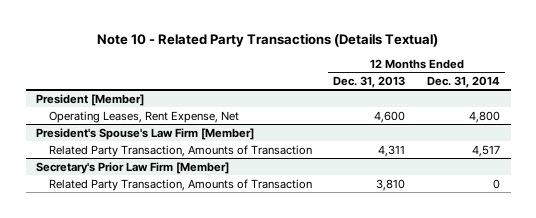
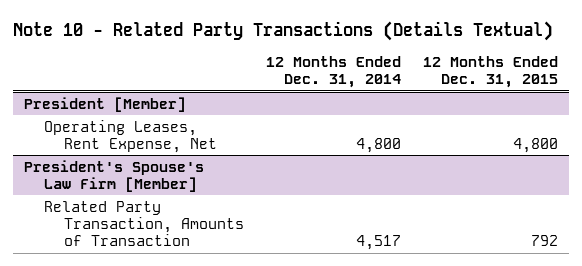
[333,75,406,88] Dec. 31, 2013 -> none
none -> [422,55,558,89] 12 Months Ended Dec. 31, 2015
[36,161,230,174] Secretary's Prior Law Firm [Member] -> none
[48,178,312,191] Related Party Transaction, Amounts of Transaction -> none

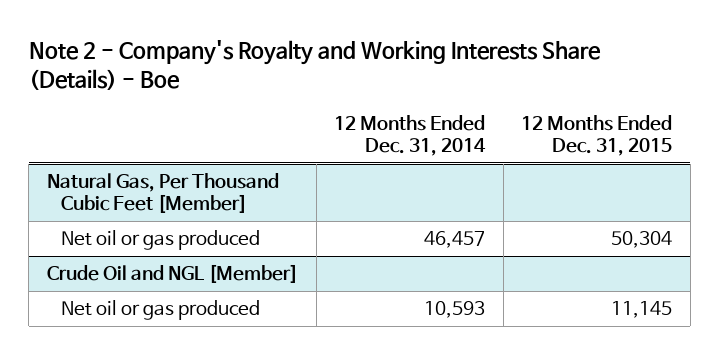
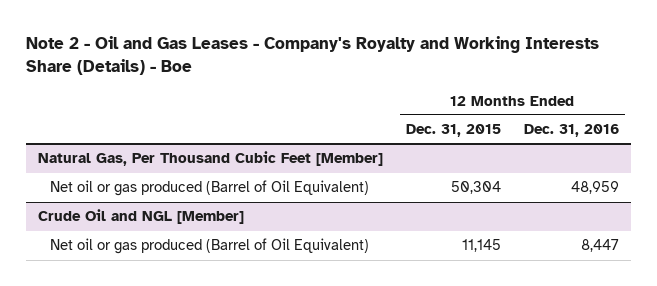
[28,39,601,91] Note 2 - Company's Royalty and Working Interests Share (Details) - Boe -> [26,35,600,75] Note 2 - Oil and Gas Leases - Company's Royalty and Working Interests Share (Details) - Boe
[334,115,487,156] 12 Months Ended Dec. 31, 2014 -> none
none -> [524,124,620,138] Dec. 31, 2016
[61,230,261,251] Net oil or gas produced -> [49,180,369,197] Net oil or gas produced (Barrel of Oil Equivalent)
[61,300,261,321] Net oil or gas produced -> [49,238,369,255] Net oil or gas produced (Barrel of Oil Equivalent)

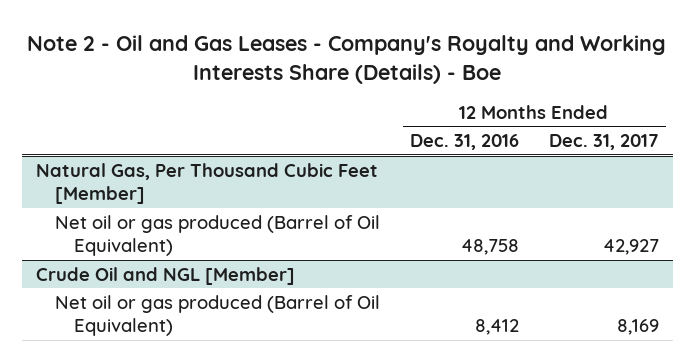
[405,124,501,138] Dec. 31, 2015 -> none
none -> [548,134,659,151] Dec. 31, 2017
[571,181,620,195] 48,959 -> [460,239,519,256] 48,758
[581,239,620,253] 8,447 -> [474,319,519,336] 8,412

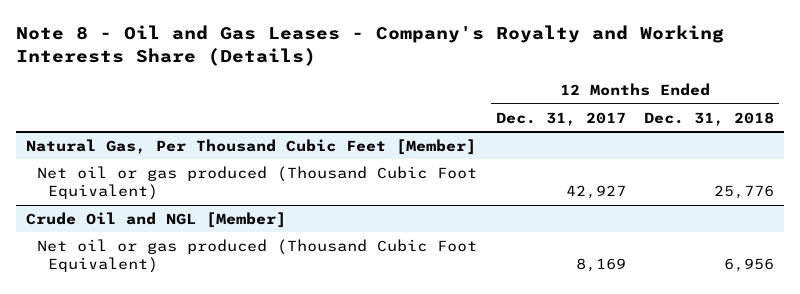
[27,34,667,84] Note 2 - Oil and Gas Leases - Company's Royalty and Working Interests Share (Details) - Boe -> [16,25,725,66] Note 8 - Oil and Gas Leases - Company's Royalty and Working Interests Share (Details)
[409,134,519,151] Dec. 31, 2016 -> none
none -> [644,111,775,126] Dec. 31, 2018
[55,214,381,257] Net oil or gas produced (Barrel of Oil Equivalent) -> [36,165,477,201] Net oil or gas produced (Thousand Cubic Foot Equivalent)
[55,294,381,337] Net oil or gas produced (Barrel of Oil Equivalent) -> [36,238,477,274] Net oil or gas produced (Thousand Cubic Foot Equivalent)

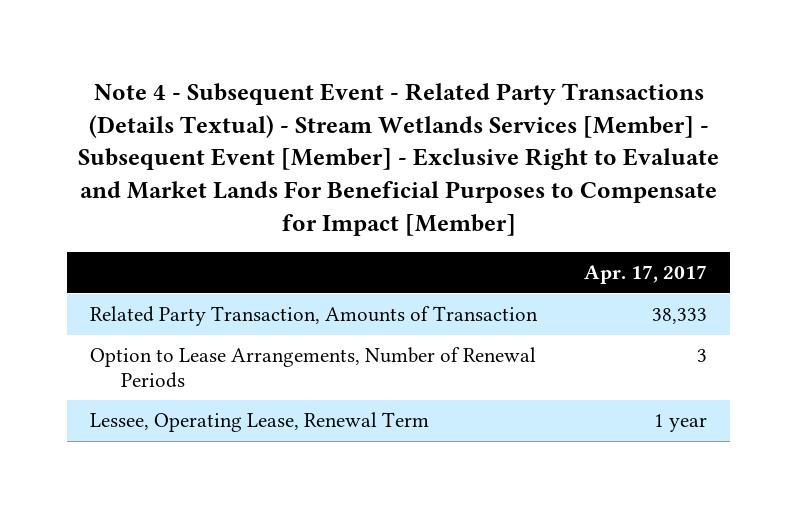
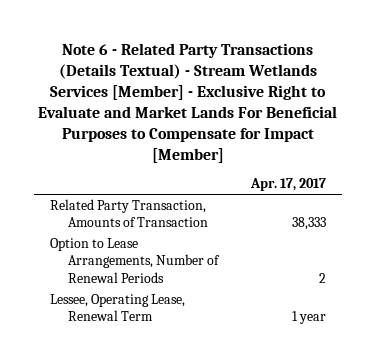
[77,82,719,237] Note 4 - Subsequent Event - Related Party Transactions (Details Textual) - Stream Wetlands Services [Member] - Subsequent Event [Member] - Exclusive Right to Evaluate and Market Lands For Beneficial Purposes to Compensate for Impact [Member] -> [37,43,337,163] Note 6 - Related Party Transactions (Details Textual) - Stream Wetlands Services [Member] - Exclusive Right to Evaluate and Market Lands For Beneficial Purposes to Compensate for Impact [Member]
[696,349,707,363] 3 -> [318,272,326,283] 2

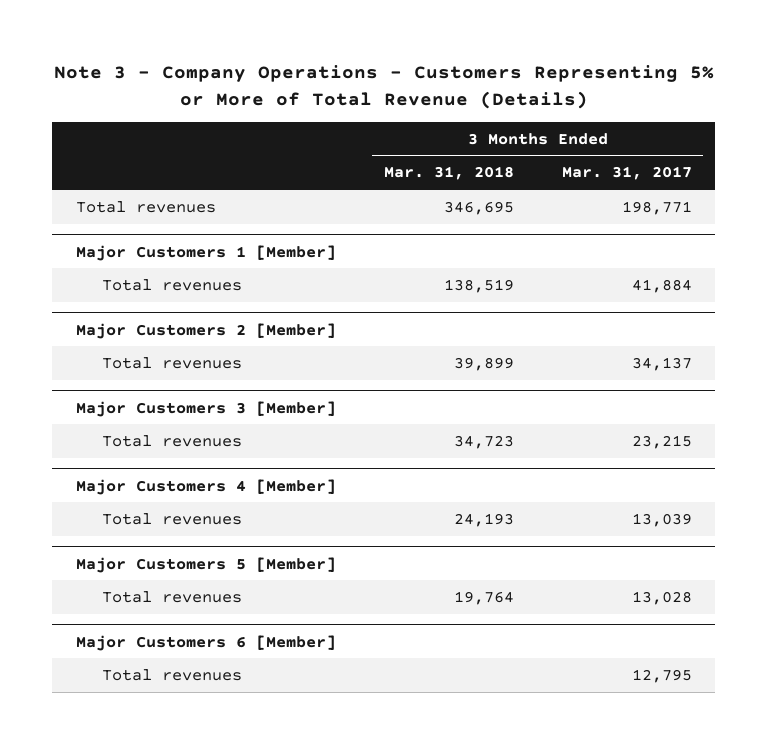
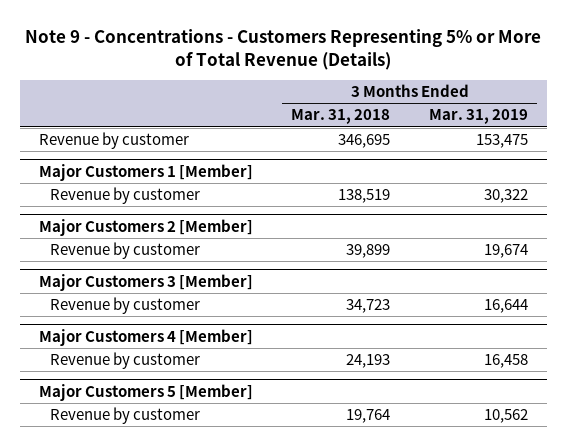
[53,65,714,109] Note 3 - Company Operations - Customers Representing 5% or More of Total Revenue (Details) -> [25,28,542,70] Note 9 - Concentrations - Customers Representing 5% or More of Total Revenue (Details)
[561,166,692,181] Mar. 31, 2017 -> none
none -> [428,109,528,125] Mar. 31, 2019
[76,200,217,213] Total revenues -> [38,131,189,149] Revenue by customer
[102,278,243,291] Total revenues -> [49,186,200,204] Revenue by customer
[102,356,243,369] Total revenues -> [49,241,200,259] Revenue by customer
[102,434,243,447] Total revenues -> [49,296,200,314] Revenue by customer
[102,512,243,525] Total revenues -> [49,351,200,369] Revenue by customer
[76,634,337,651] Major Customers 6 [Member] -> none
[102,668,243,681] Total revenues -> none
[102,590,243,603] Total revenues -> [49,406,200,424] Revenue by customer

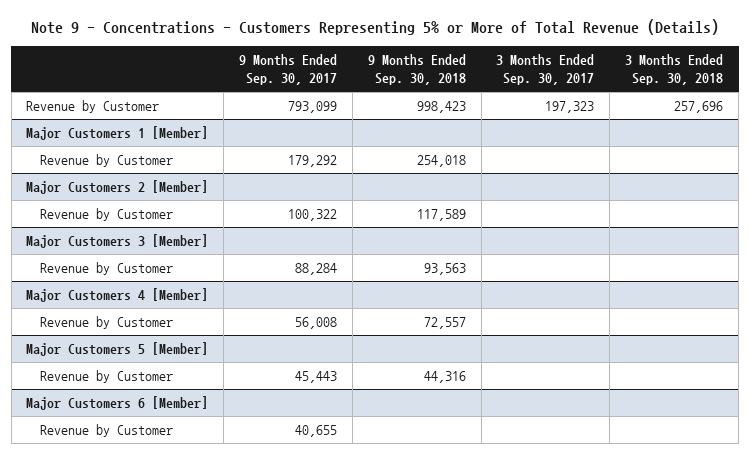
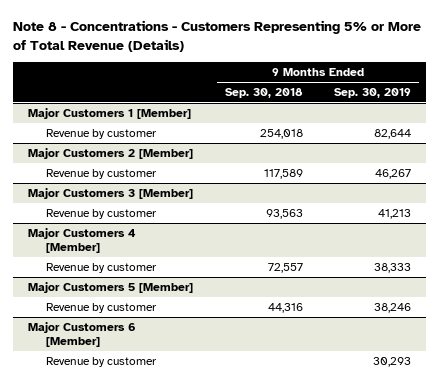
[30,19,719,36] Note 9 - Concentrations - Customers Representing 5% or More of Total Revenue (Details) -> [12,20,421,53] Note 8 - Concentrations - Customers Representing 5% or More of Total Revenue (Details)
[239,54,338,85] 9 Months Ended Sep. 30, 2017 -> none
[496,54,595,85] 3 Months Ended Sep. 30, 2017 -> none
[625,54,724,85] 3 Months Ended Sep. 30, 2018 -> none
none -> [333,88,411,99] Sep. 30, 2019
[26,100,160,114] Revenue by Customer -> none
[40,154,174,168] Revenue by Customer -> [45,129,157,140] Revenue by customer
[40,208,174,222] Revenue by Customer -> [45,169,157,180] Revenue by customer
[40,262,174,276] Revenue by Customer -> [45,209,157,220] Revenue by customer
[40,316,174,330] Revenue by Customer -> [45,263,157,274] Revenue by customer
[40,370,174,384] Revenue by Customer -> [45,303,157,314] Revenue by customer
[40,424,174,438] Revenue by Customer -> [45,357,157,368] Revenue by customer

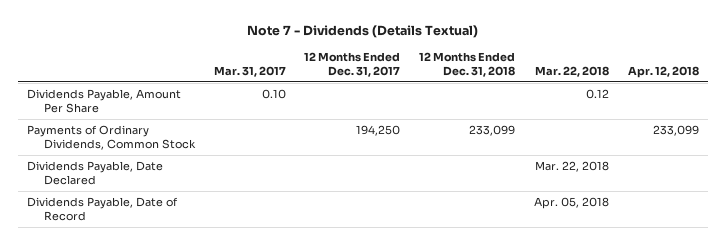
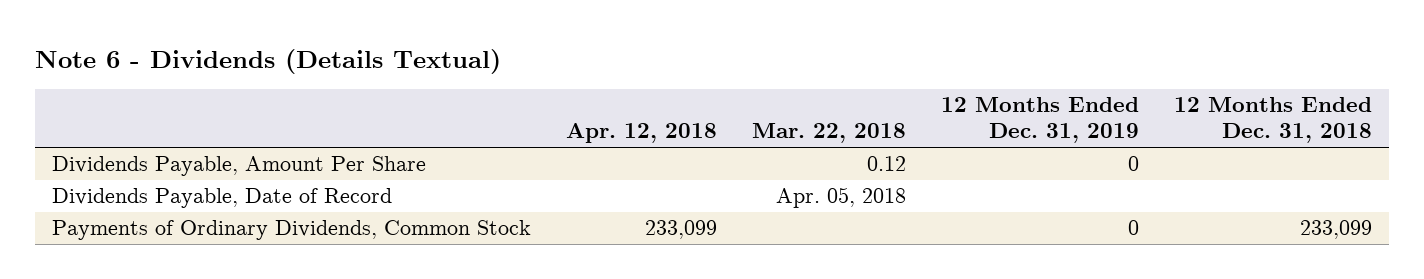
[246,24,478,38] Note 7 - Dividends (Details Textual) -> [34,48,501,74] Note 6 - Dividends (Details Textual)
[213,65,286,77] Mar. 31, 2017 -> none
[304,51,401,77] 12 Months Ended Dec. 31, 2017 -> none
none -> [940,97,1139,144] 12 Months Ended Dec. 31, 2019
[26,161,163,185] Dividends Payable, Date Declared -> none
[26,125,197,150] Payments of Ordinary Dividends, Common Stock -> [52,220,532,241] Payments of Ordinary Dividends, Common Stock

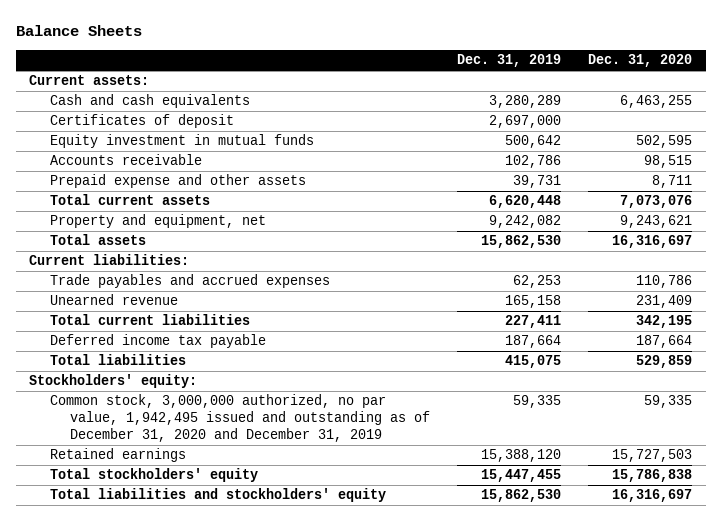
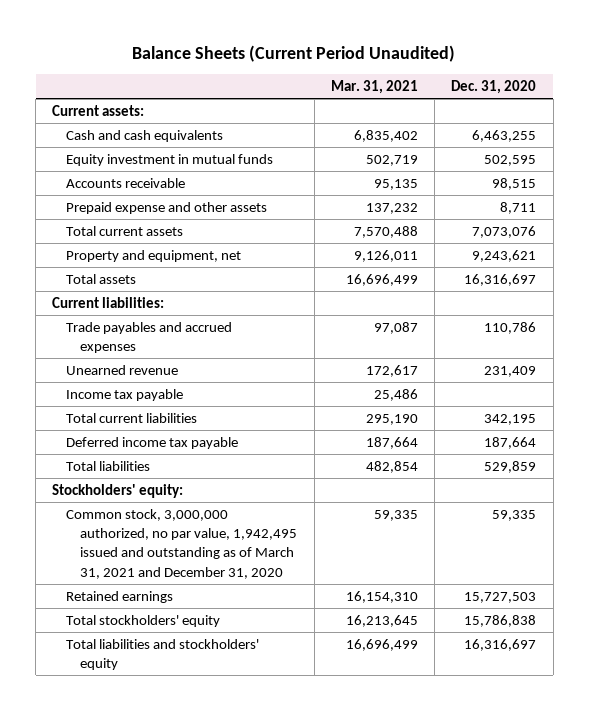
[15,25,142,37] Balance Sheets -> [132,45,456,63] Balance Sheets (Current Period Unaudited)
[457,54,562,68] Dec. 31, 2019 -> none
none -> [330,80,418,95] Mar. 31, 2021
[49,114,234,129] Certificates of deposit -> none
none -> [66,388,184,401] Income tax payable
[49,394,430,443] Common stock, 3,000,000 authorized, no par value, 1,942,495 issued and outstanding as of December 31, 2020 and December 31, 2019 -> [66,508,298,579] Common stock, 3,000,000 authorized, no par value, 1,942,495 issued and outstanding as of March 31, 2021 and December 31, 2020

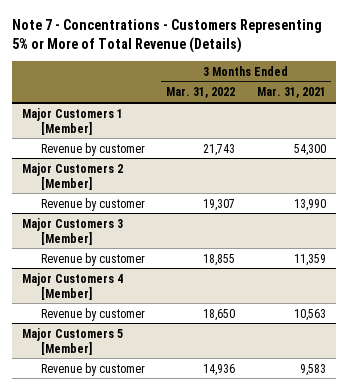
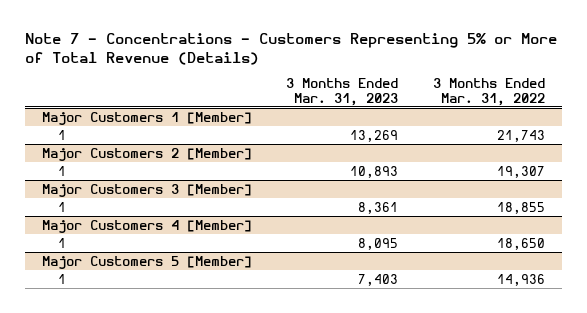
[256,87,326,99] Mar. 31, 2021 -> none
none -> [286,78,399,106] 3 Months Ended Mar. 31, 2023
[40,142,145,156] Revenue by customer -> [58,129,67,140] 1
[40,197,145,211] Revenue by customer -> [58,165,67,176] 1
[40,252,145,266] Revenue by customer -> [58,201,67,212] 1
[40,307,145,321] Revenue by customer -> [58,237,67,248] 1
[40,362,145,376] Revenue by customer -> [58,273,67,284] 1

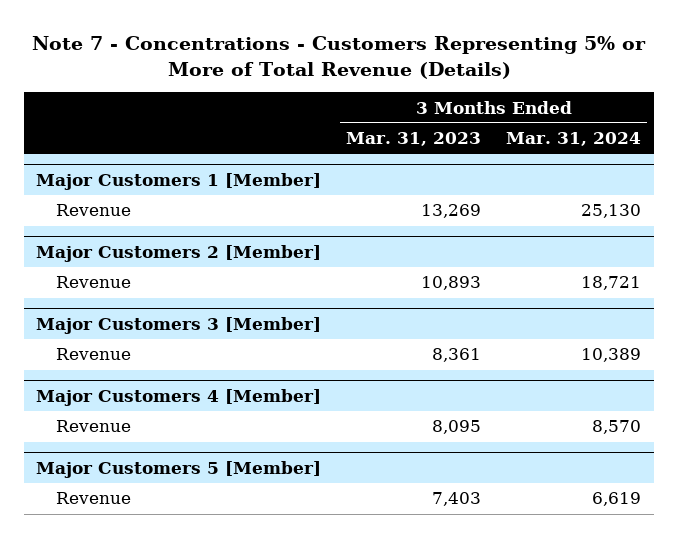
[432,78,545,106] 3 Months Ended Mar. 31, 2022 -> none
none -> [506,132,642,147] Mar. 31, 2024
[58,129,67,140] 1 -> [56,204,132,217] Revenue
[58,165,67,176] 1 -> [56,276,132,289] Revenue
[58,201,67,212] 1 -> [56,348,132,361] Revenue
[58,237,67,248] 1 -> [56,420,132,433] Revenue
[58,273,67,284] 1 -> [56,492,132,505] Revenue

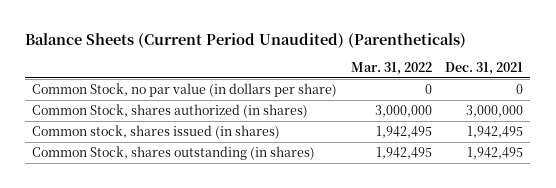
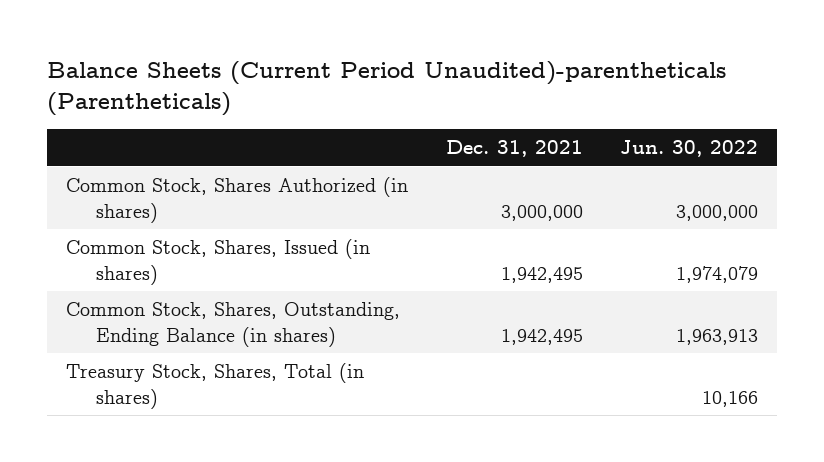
[25,32,467,48] Balance Sheets (Current Period Unaudited) (Parentheticals) -> [46,60,726,116] Balance Sheets (Current Period Unaudited)-parentheticals (Parentheticals)
[350,62,432,76] Mar. 31, 2022 -> none
none -> [620,140,759,158] Jun. 30, 2022
[32,82,338,97] Common Stock, no par value (in dollars per share) -> none
[32,103,309,118] Common Stock, shares authorized (in shares) -> [65,177,408,223] Common Stock, Shares Authorized (in shares)
[32,124,281,139] Common stock, shares issued (in shares) -> [65,239,370,285] Common Stock, Shares, Issued (in shares)
[32,145,316,160] Common Stock, shares outstanding (in shares) -> [65,302,400,347] Common Stock, Shares, Outstanding, Ending Balance (in shares)
none -> [65,363,364,409] Treasury Stock, Shares, Total (in shares)

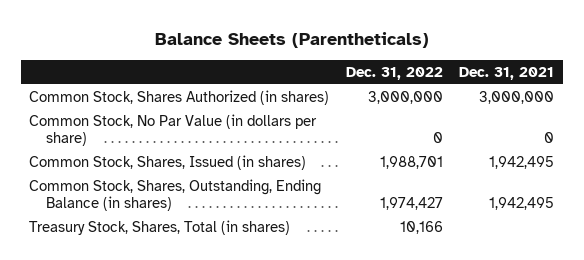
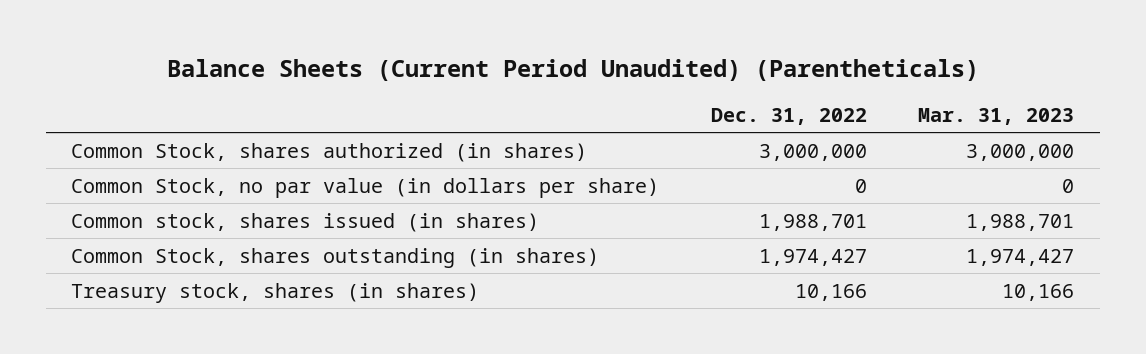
[154,31,429,48] Balance Sheets (Parentheticals) -> [166,59,979,82] Balance Sheets (Current Period Unaudited) (Parentheticals)
[459,66,555,80] Dec. 31, 2021 -> none
none -> [918,108,1075,126] Mar. 31, 2023
[29,90,330,106] Common Stock, Shares Authorized (in shares) -> [71,142,588,162] Common Stock, shares authorized (in shares)
[29,114,318,147] Common Stock, No Par Value (in dollars per share) -> [71,177,660,198] Common Stock, no par value (in dollars per share)
[29,155,307,171] Common Stock, Shares, Issued (in shares) -> [71,212,540,232] Common stock, shares issued (in shares)
[29,179,322,212] Common Stock, Shares, Outstanding, Ending Balance (in shares) -> [71,247,600,268] Common Stock, shares outstanding (in shares)
[29,220,291,236] Treasury Stock, Shares, Total (in shares) -> [71,282,480,303] Treasury stock, shares (in shares)

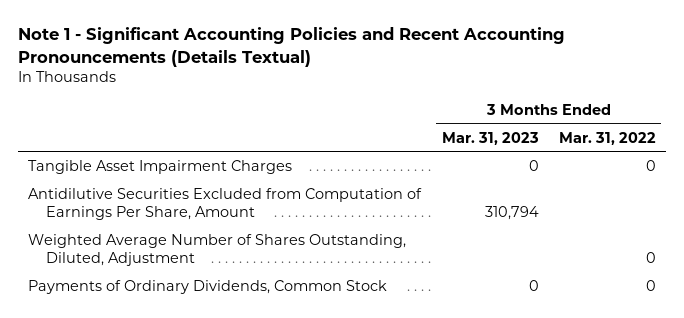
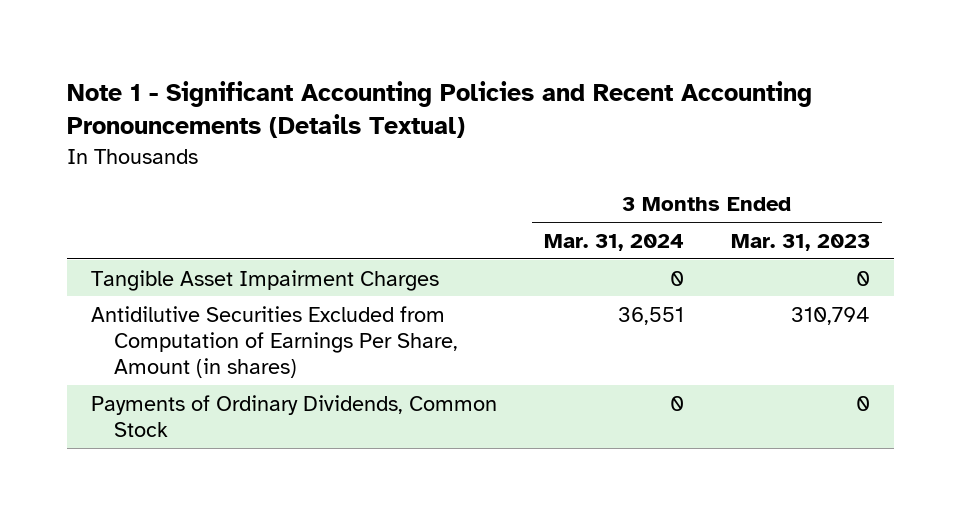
[558,131,656,145] Mar. 31, 2022 -> none
none -> [543,233,684,251] Mar. 31, 2024
[28,233,407,267] Weighted Average Number of Shares Outstanding, Diluted, Adjustment -> none
[28,187,423,221] Antidilutive Securities Excluded from Computation of Earnings Per Share, Amount -> [90,305,459,378] Antidilutive Securities Excluded from Computation of Earnings Per Share, Amount (in shares)

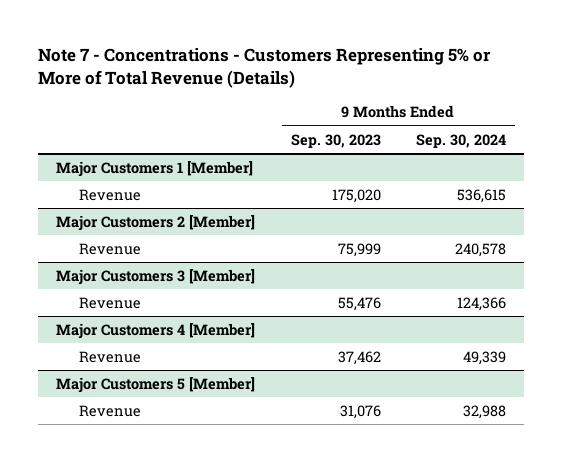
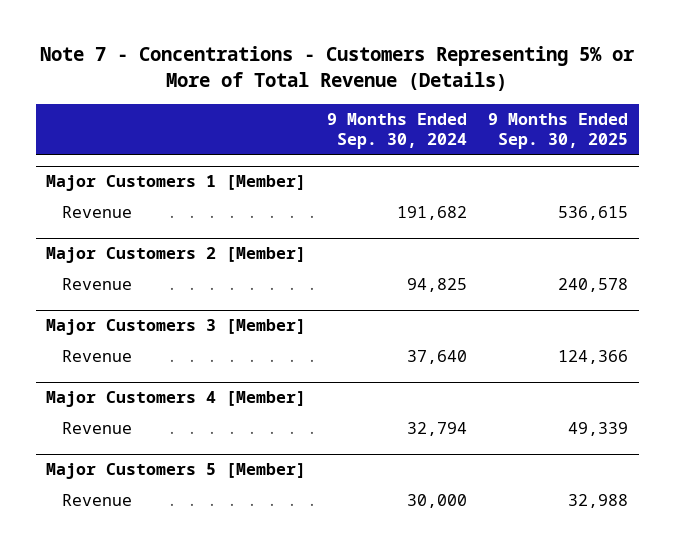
[290,133,381,148] Sep. 30, 2023 -> none
none -> [488,113,629,150] 9 Months Ended Sep. 30, 2025
[457,188,507,203] 536,615 -> [397,206,468,221] 191,682
[455,242,507,257] 240,578 -> [407,278,468,293] 94,825
[457,296,507,311] 124,366 -> [407,350,468,365] 37,640
[463,350,507,365] 49,339 -> [407,422,468,437] 32,794
[463,404,507,419] 32,988 -> [407,494,468,509] 30,000

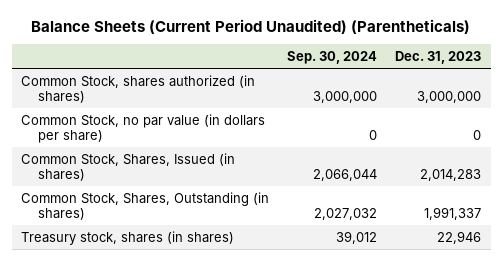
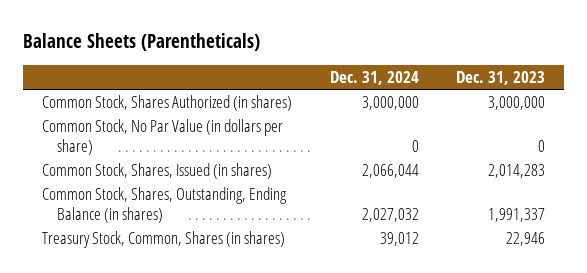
[31,18,471,34] Balance Sheets (Current Period Unaudited) (Parentheticals) -> [22,33,260,52] Balance Sheets (Parentheticals)
[287,51,378,65] Sep. 30, 2024 -> none
none -> [329,71,419,86] Dec. 31, 2024
[20,74,255,103] Common Stock, shares authorized (in shares) -> [41,95,292,112] Common Stock, Shares Authorized (in shares)
[20,113,265,143] Common Stock, no par value (in dollars per share) -> [41,119,283,155] Common Stock, No Par Value (in dollars per share)
[20,191,269,220] Common Stock, Shares, Outstanding (in shares) -> [41,187,287,223] Common Stock, Shares, Outstanding, Ending Balance (in shares)
[20,230,234,245] Treasury stock, shares (in shares) -> [41,231,285,249] Treasury Stock, Common, Shares (in shares)

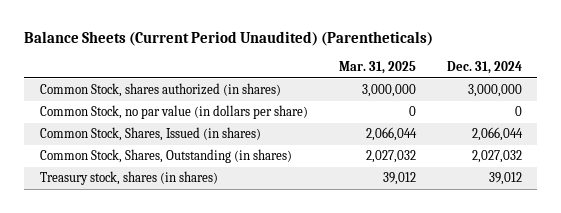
[22,33,260,52] Balance Sheets (Parentheticals) -> [23,31,433,47] Balance Sheets (Current Period Unaudited) (Parentheticals)
[456,71,546,86] Dec. 31, 2023 -> none
none -> [338,61,416,75] Mar. 31, 2025
[41,95,292,112] Common Stock, Shares Authorized (in shares) -> [39,83,281,98] Common Stock, shares authorized (in shares)
[41,119,283,155] Common Stock, No Par Value (in dollars per share) -> [39,105,308,120] Common Stock, no par value (in dollars per share)
[41,187,287,223] Common Stock, Shares, Outstanding, Ending Balance (in shares) -> [39,149,292,164] Common Stock, Shares, Outstanding (in shares)
[41,231,285,249] Treasury Stock, Common, Shares (in shares) -> [39,171,218,186] Treasury stock, shares (in shares)

